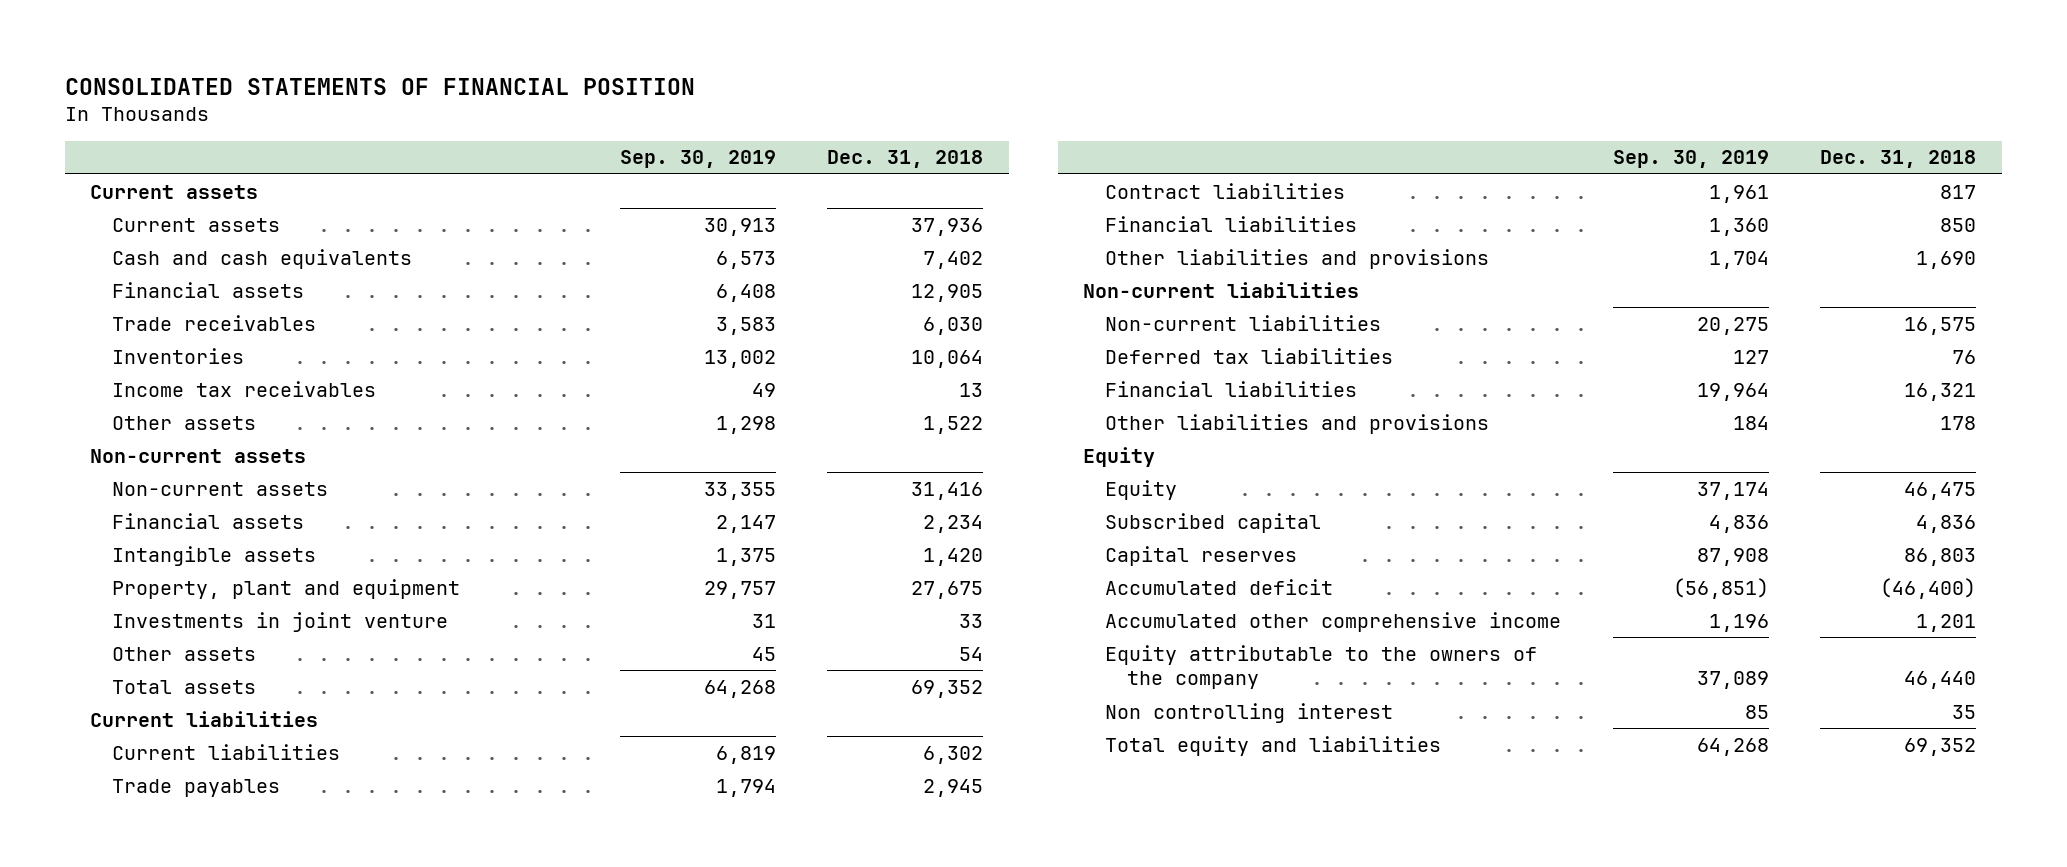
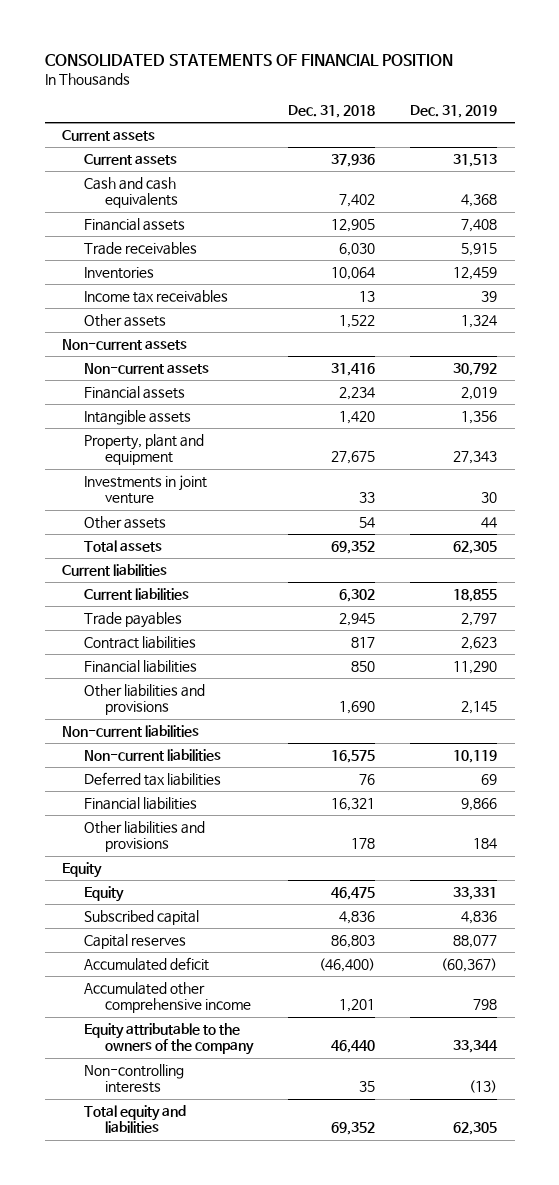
[619,150,776,169] Sep. 30, 2019 -> none
none -> [409,104,497,118] Dec. 31, 2019
[1105,702,1394,723] Non controlling interest -> [83,1064,184,1094] Non-controlling interests

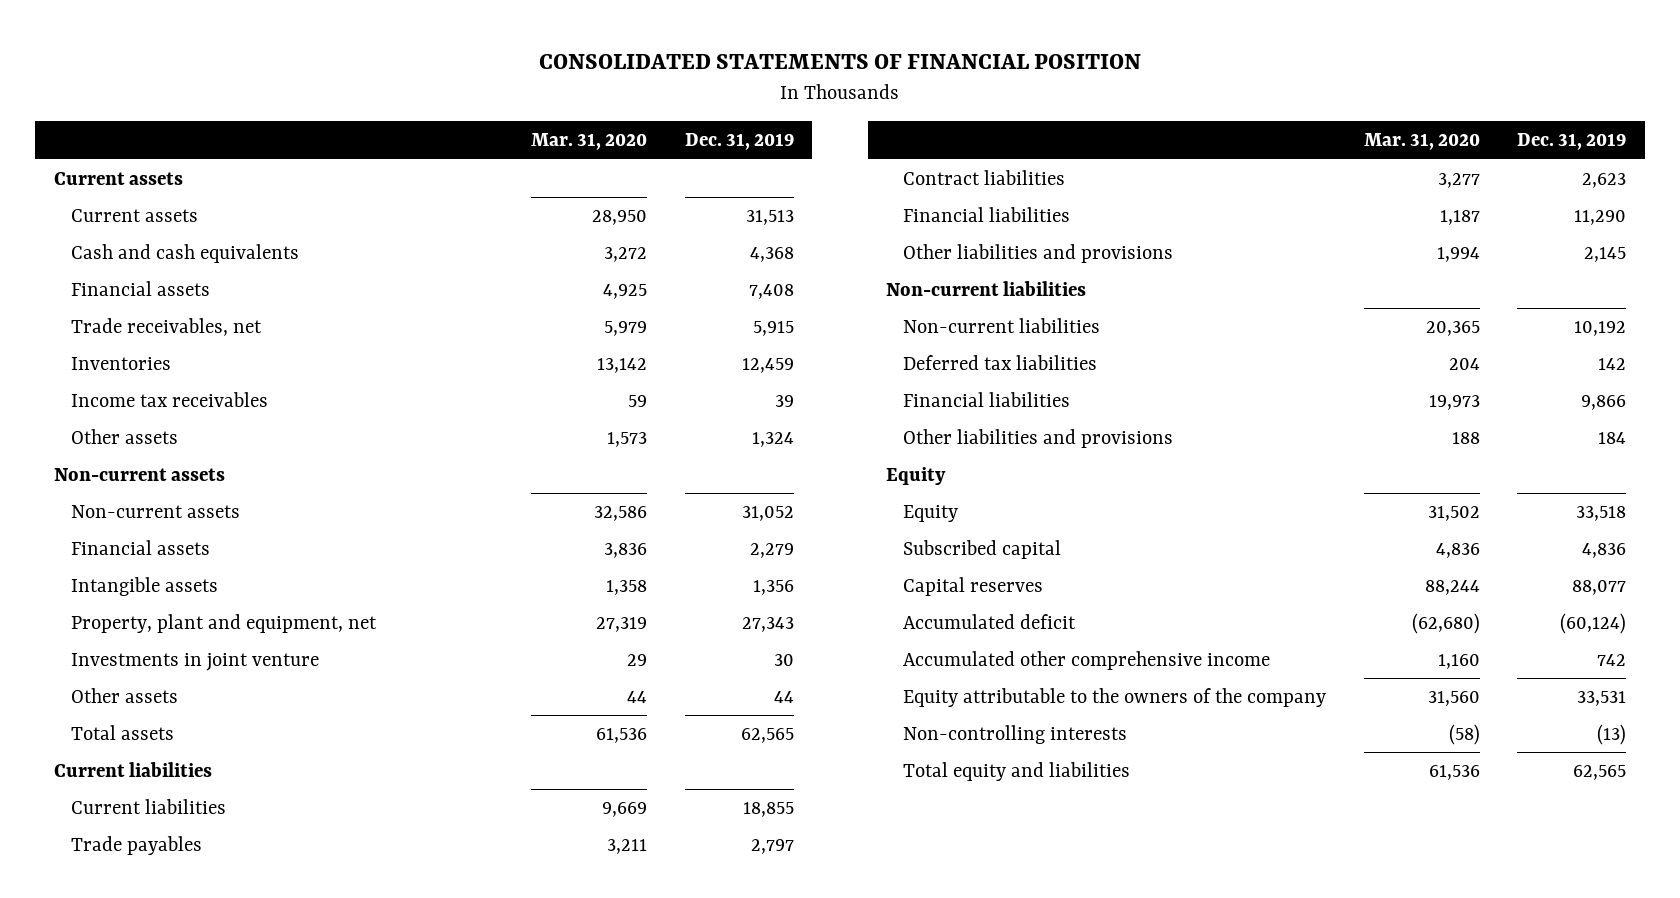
[287,104,375,118] Dec. 31, 2018 -> none
none -> [531,133,648,151] Mar. 31, 2020
[83,242,197,256] Trade receivables -> [70,317,262,336] Trade receivables, net
[452,363,497,377] 30,792 -> [741,505,794,521] 31,052
[460,387,497,401] 2,019 -> [749,542,794,558] 2,279
[83,434,204,466] Property, plant and equipment -> [70,613,377,633] Property, plant and equipment, net
[452,541,497,555] 62,305 -> [740,727,794,743] 62,565
[452,750,497,764] 10,119 -> [1574,320,1627,336] 10,192
[480,774,497,786] 69 -> [1598,357,1627,370] 142
[452,887,497,901] 33,331 -> [1576,505,1627,521] 33,518
[440,958,497,973] (60,367) -> [1560,612,1627,634] (60,124)
[472,999,497,1011] 798 -> [1597,653,1627,666] 742
[452,1040,498,1054] 33,344 -> [1577,690,1627,706] 33,531
[452,1122,497,1136] 62,305 -> [1573,764,1627,780] 62,565

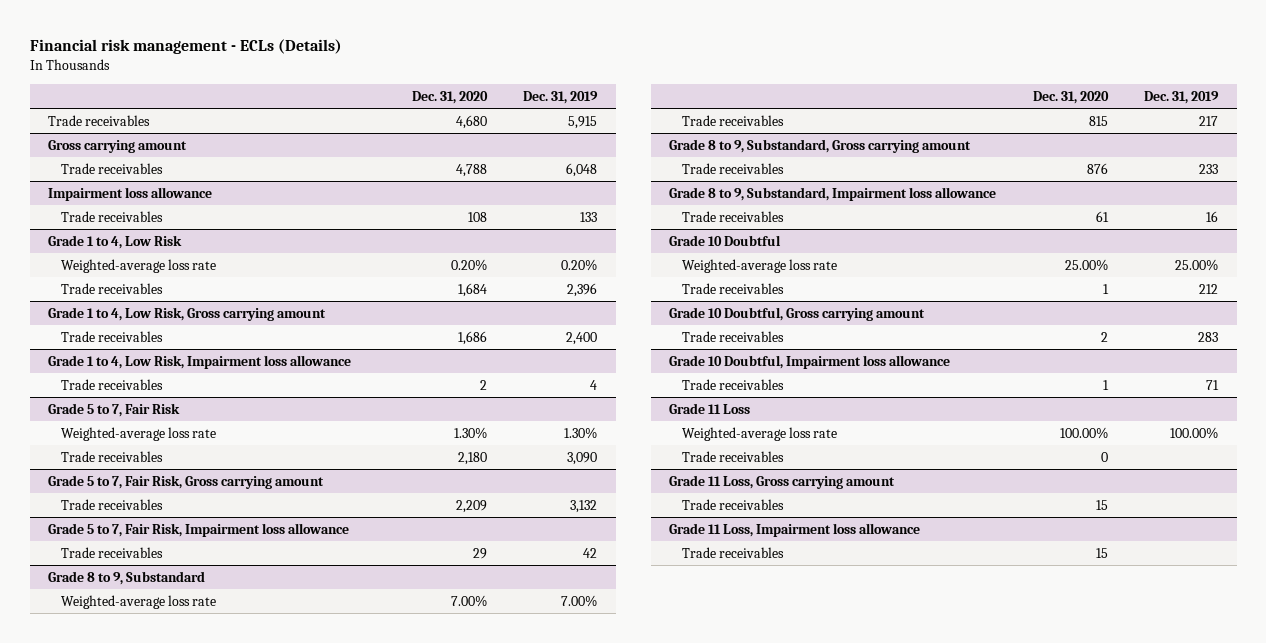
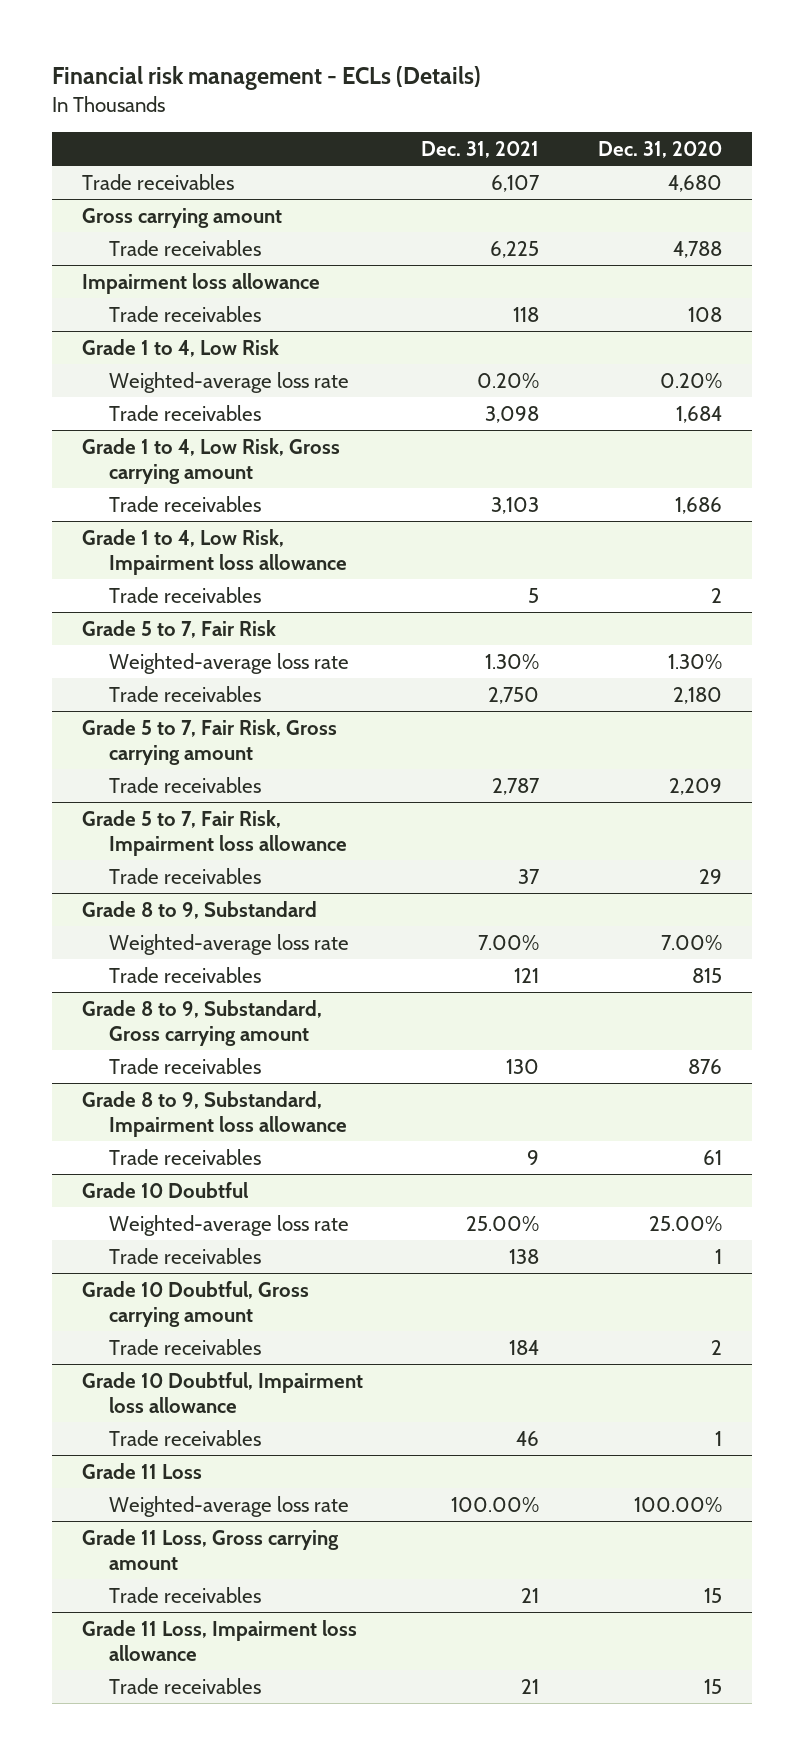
[523,90,599,104] Dec. 31, 2019 -> none
none -> [421,141,540,159] Dec. 31, 2021
[681,450,784,462] Trade receivables -> none

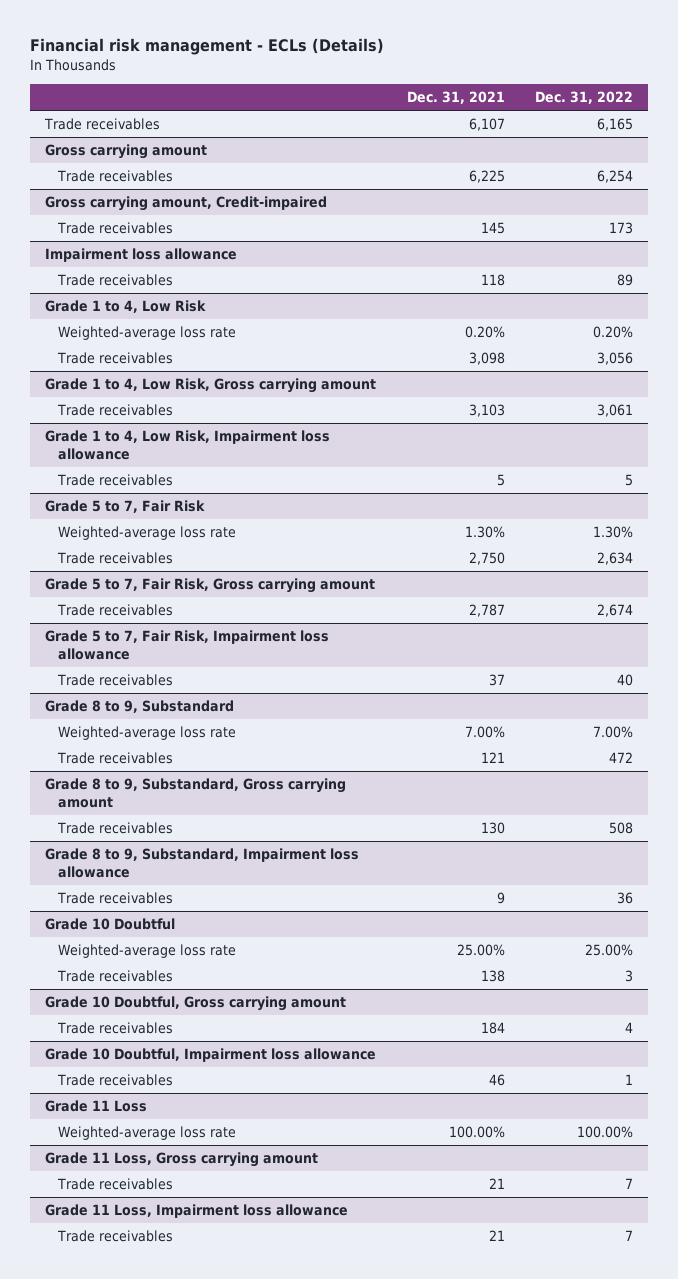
[598,141,723,159] Dec. 31, 2020 -> none
none -> [534,91,633,105] Dec. 31, 2022
none -> [45,196,328,212] Gross carrying amount, Credit-impaired
none -> [56,222,173,235] Trade receivables

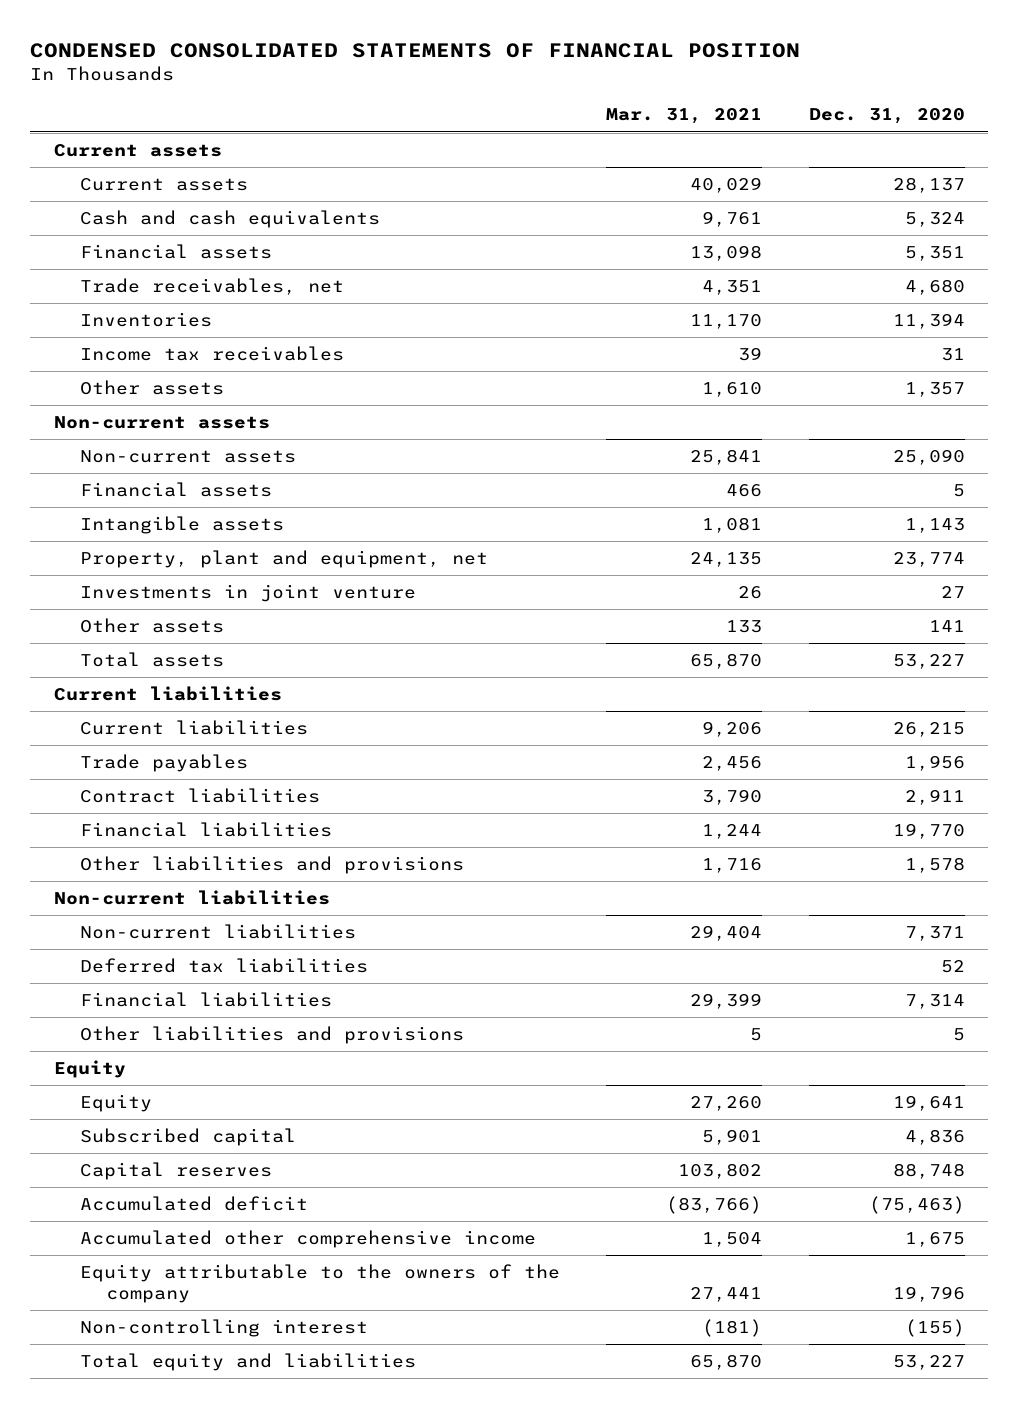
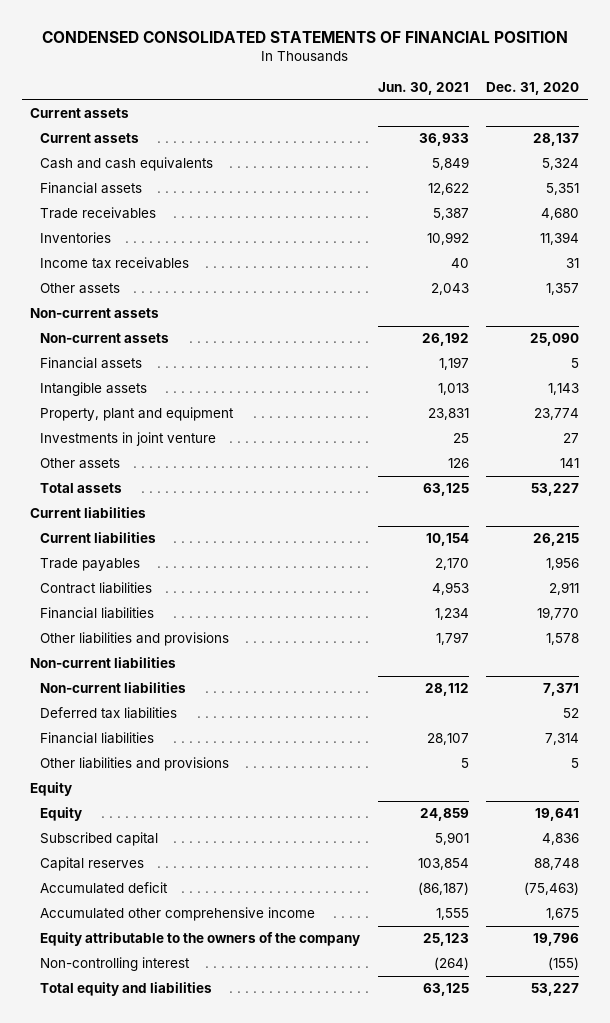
[606,108,763,125] Mar. 31, 2021 -> none
none -> [377,82,469,96] Jun. 30, 2021
[79,278,344,296] Trade receivables, net -> [40,207,157,220] Trade receivables
[79,550,488,569] Property, plant and equipment, net -> [40,407,235,422] Property, plant and equipment

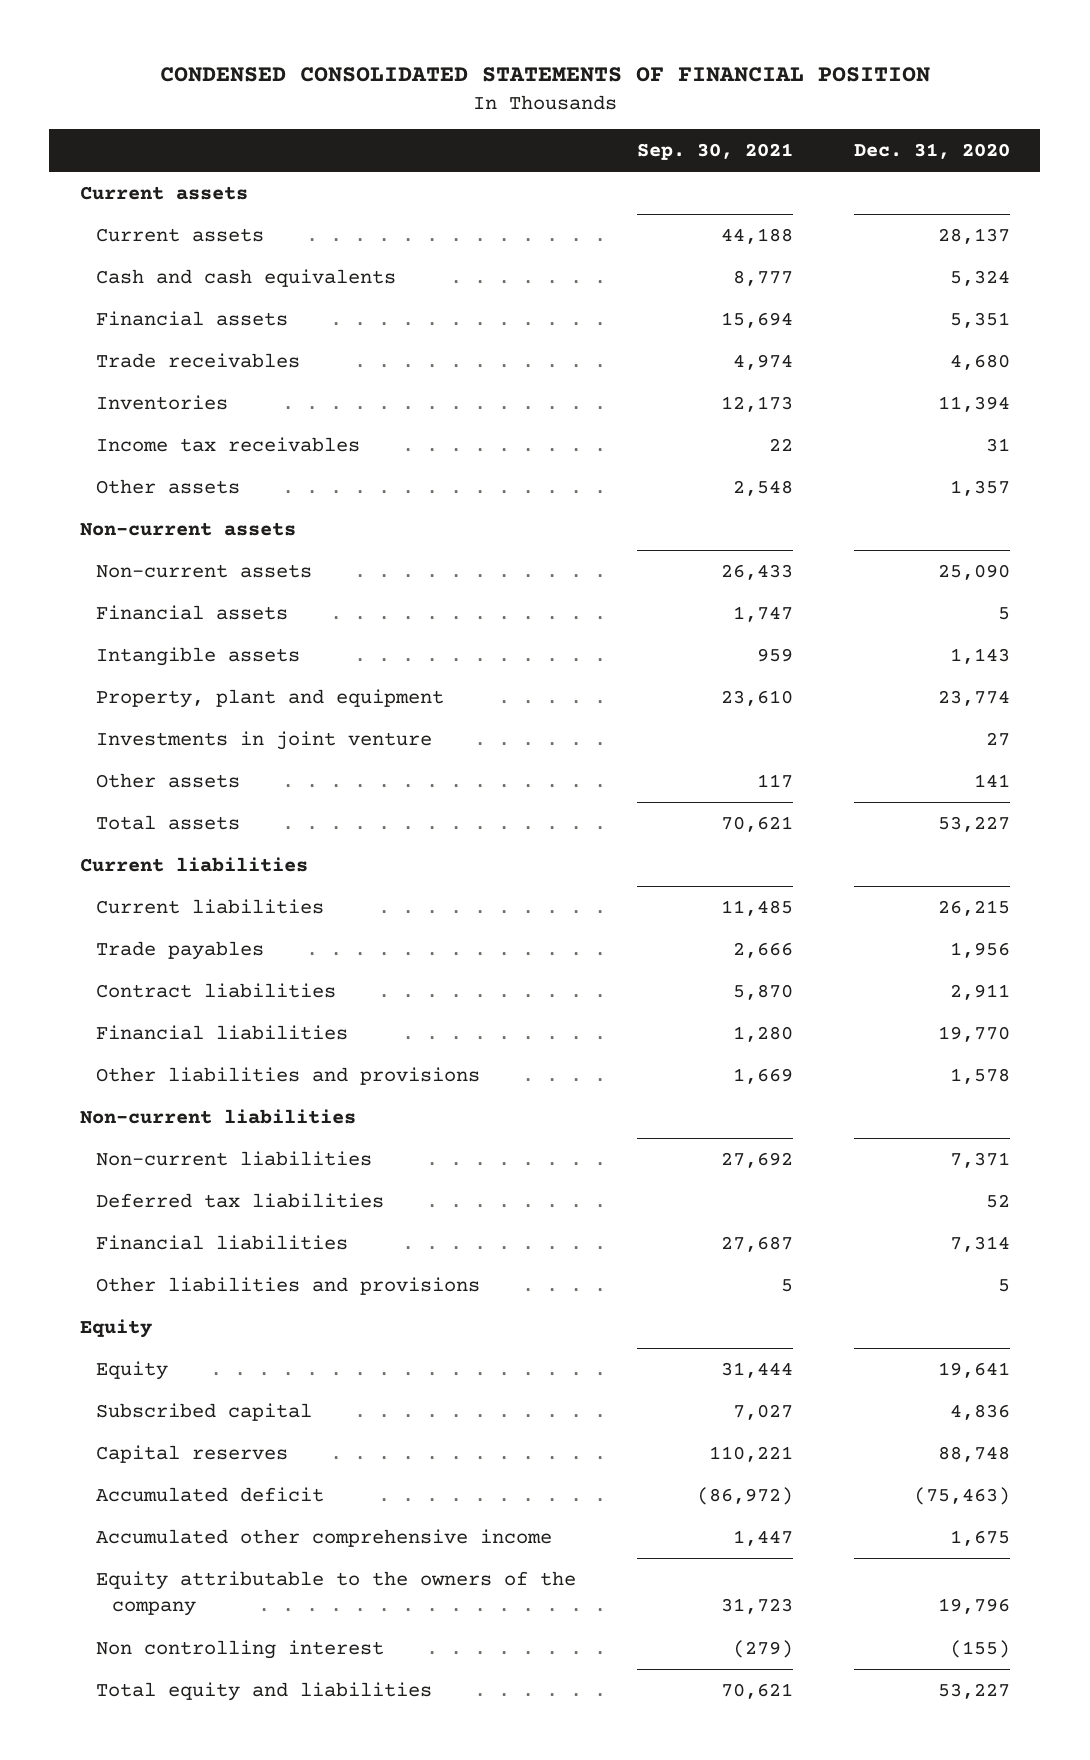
[377,82,469,96] Jun. 30, 2021 -> none
none -> [636,143,793,161] Sep. 30, 2021
[40,957,191,972] Non-controlling interest -> [95,1640,384,1660] Non controlling interest

